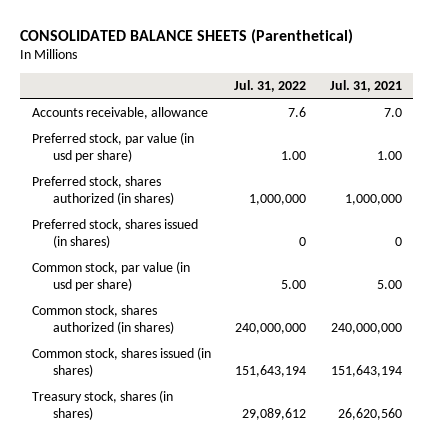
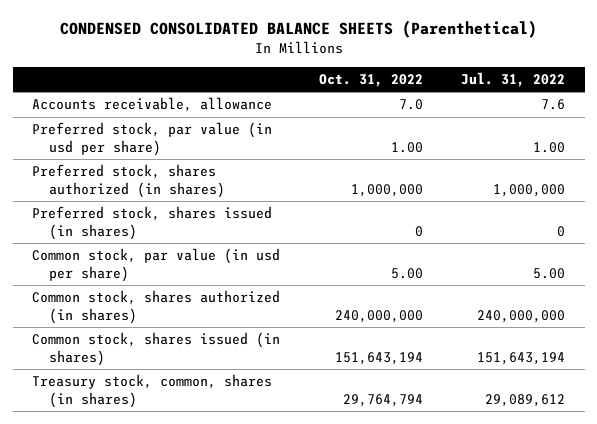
[19,29,353,45] CONSOLIDATED BALANCE SHEETS (Parenthetical) -> [59,20,537,39] CONDENSED CONSOLIDATED BALANCE SHEETS (Parenthetical)
[329,80,402,93] Jul. 31, 2021 -> none
none -> [318,73,423,87] Oct. 31, 2022
[31,390,173,421] Treasury stock, shares (in shares) -> [32,374,273,408] Treasury stock, common, shares (in shares)

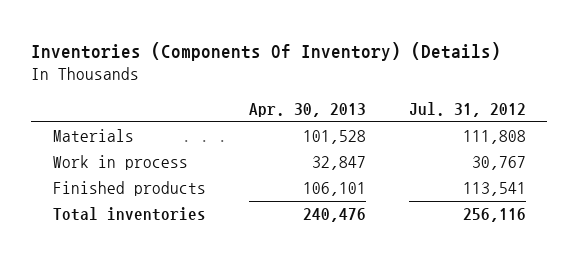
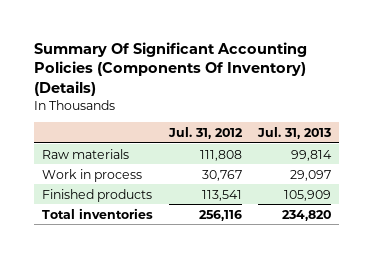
[31,42,502,62] Inventories (Components Of Inventory) (Details) -> [34,41,308,96] Summary Of Significant Accounting Policies (Components Of Inventory) (Details)
[248,103,366,118] Apr. 30, 2013 -> none
none -> [257,126,332,139] Jul. 31, 2013
[52,129,134,143] Materials -> [42,148,130,159] Raw materials

